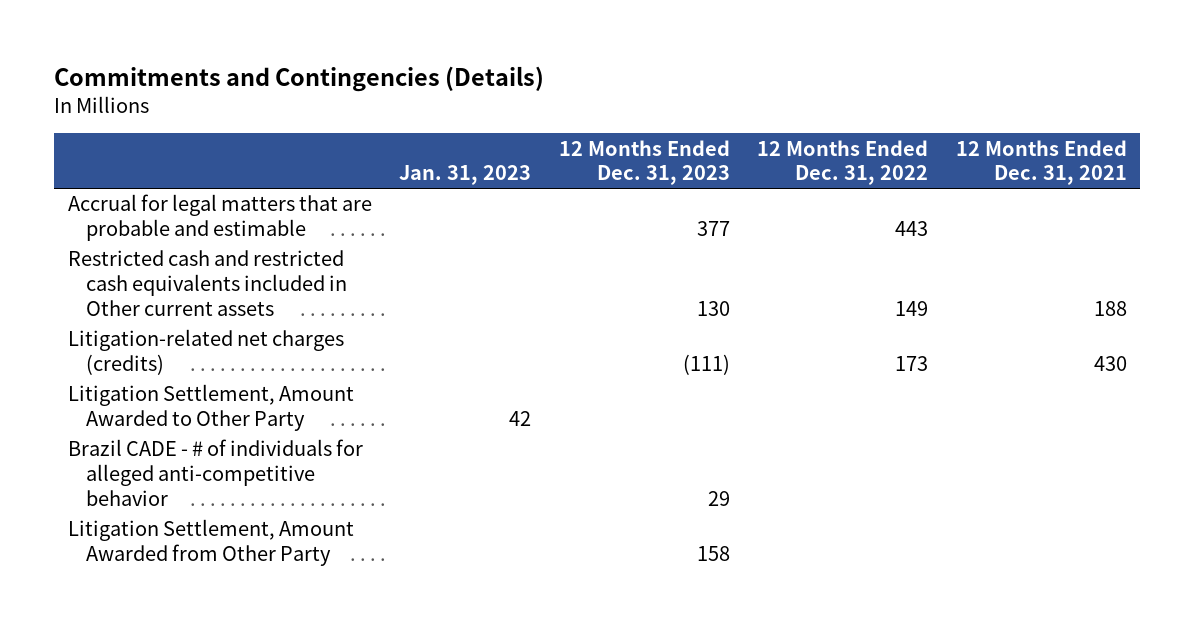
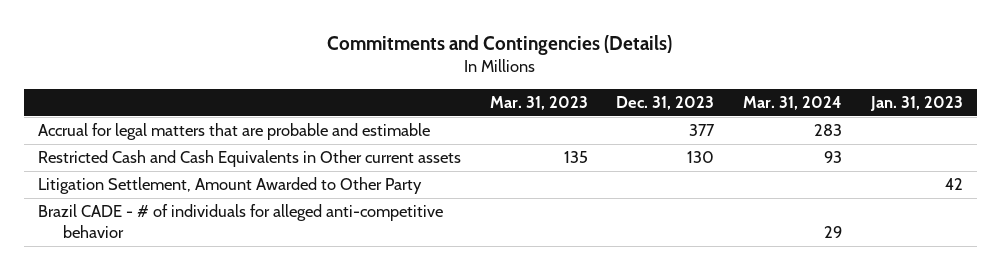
[558,139,730,186] 12 Months Ended Dec. 31, 2023 -> none
[757,139,929,186] 12 Months Ended Dec. 31, 2022 -> none
[955,139,1127,186] 12 Months Ended Dec. 31, 2021 -> none
none -> [489,96,588,111] Mar. 31, 2023
none -> [616,96,715,111] Dec. 31, 2023
none -> [742,96,842,111] Mar. 31, 2024
[68,329,345,376] Litigation-related net charges (credits) -> none
[68,250,348,317] Restricted cash and restricted cash equivalents included in Other current assets -> [38,150,462,168] Restricted Cash and Cash Equivalents in Other current assets
[68,519,355,567] Litigation Settlement, Amount Awarded from Other Party -> none

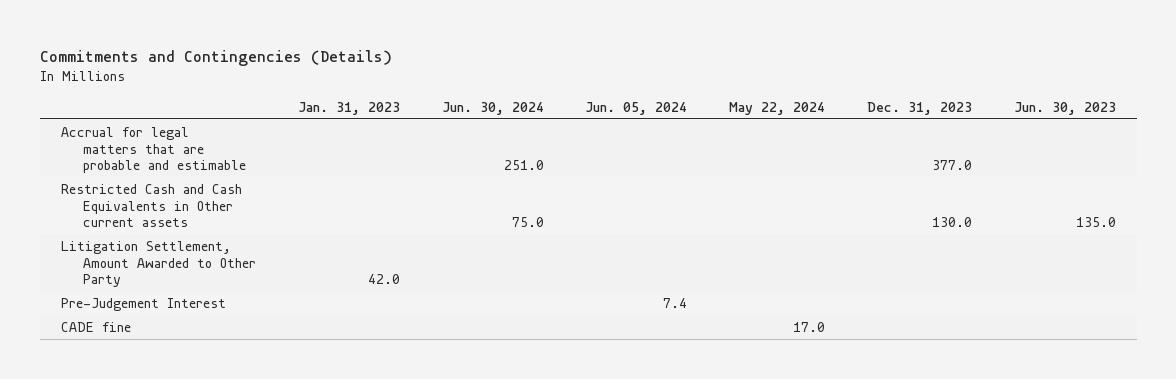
[489,96,588,111] Mar. 31, 2023 -> none
[742,96,842,111] Mar. 31, 2024 -> none
none -> [441,101,544,115] Jun. 30, 2024
none -> [585,101,688,115] Jun. 05, 2024
none -> [729,101,826,115] May 22, 2024
none -> [1013,101,1116,115] Jun. 30, 2023
[38,204,444,239] Brazil CADE - # of individuals for alleged anti-competitive behavior -> none
[689,124,716,137] 377 -> [931,160,972,171] 377.0
[687,151,715,164] 130 -> [931,217,972,228] 130.0
[944,178,963,191] 42 -> [367,274,400,285] 42.0
none -> [60,297,226,311] Pre-Judgement Interest
none -> [60,321,131,332] CADE fine

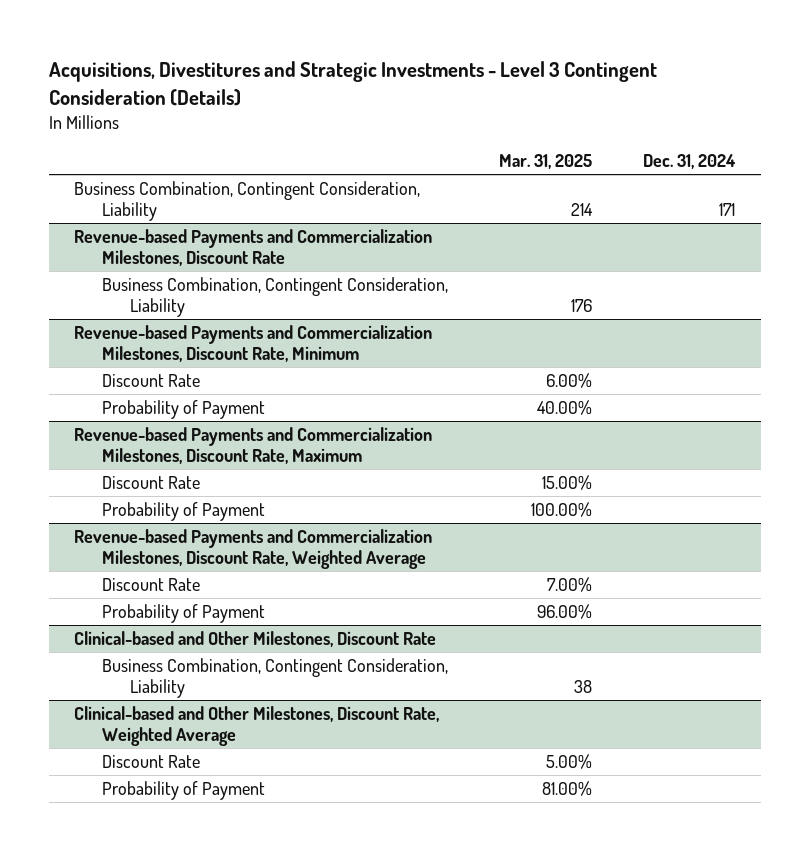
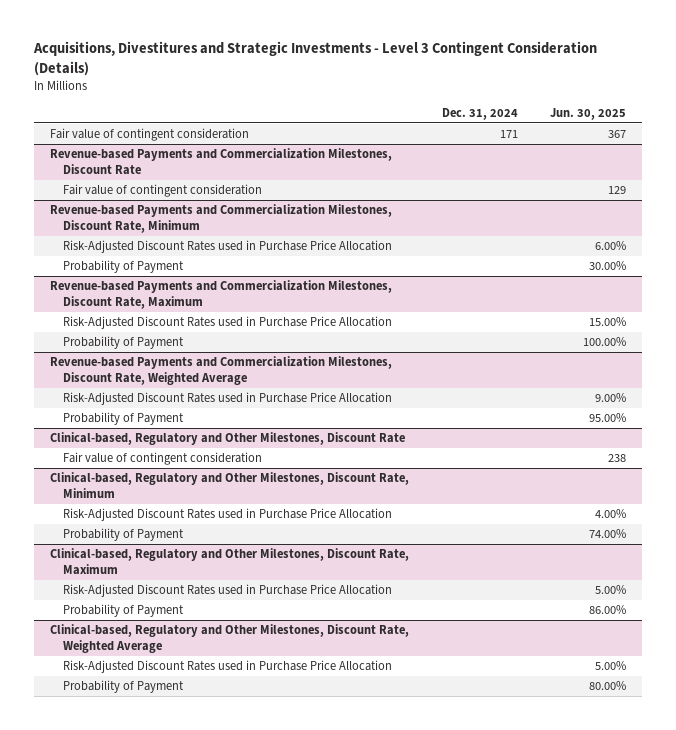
[499,154,593,170] Mar. 31, 2025 -> none
none -> [550,108,627,121] Jun. 30, 2025
[74,181,421,222] Business Combination, Contingent Consideration, Liability -> [49,128,249,142] Fair value of contingent consideration
[102,277,449,318] Business Combination, Contingent Consideration, Liability -> [63,184,263,198] Fair value of contingent consideration
[102,374,201,388] Discount Rate -> [63,240,393,254] Risk-Adjusted Discount Rates used in Purchase Price Allocation
[102,476,201,490] Discount Rate -> [63,316,393,330] Risk-Adjusted Discount Rates used in Purchase Price Allocation
[102,578,201,592] Discount Rate -> [63,392,393,406] Risk-Adjusted Discount Rates used in Purchase Price Allocation
[74,631,437,648] Clinical-based and Other Milestones, Discount Rate -> [49,432,405,446] Clinical-based, Regulatory and Other Milestones, Discount Rate
[102,658,449,699] Business Combination, Contingent Consideration, Liability -> [63,452,263,466] Fair value of contingent consideration
none -> [49,472,409,498] Clinical-based, Regulatory and Other Milestones, Discount Rate, Minimum
none -> [63,508,393,522] Risk-Adjusted Discount Rates used in Purchase Price Allocation
none -> [63,528,185,542] Probability of Payment
none -> [49,548,409,575] Clinical-based, Regulatory and Other Milestones, Discount Rate, Maximum
none -> [63,584,393,598] Risk-Adjusted Discount Rates used in Purchase Price Allocation
none -> [63,604,185,618] Probability of Payment
[74,706,440,747] Clinical-based and Other Milestones, Discount Rate, Weighted Average -> [49,624,409,653] Clinical-based, Regulatory and Other Milestones, Discount Rate, Weighted Average
[102,755,201,769] Discount Rate -> [63,660,393,674] Risk-Adjusted Discount Rates used in Purchase Price Allocation

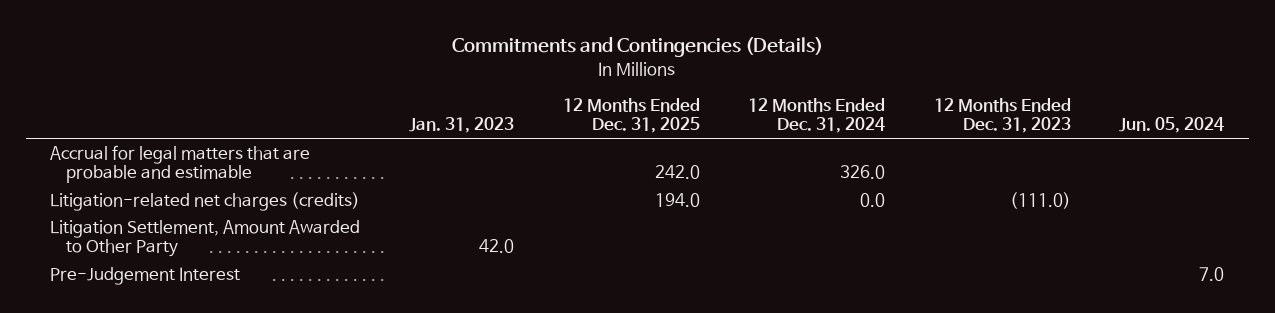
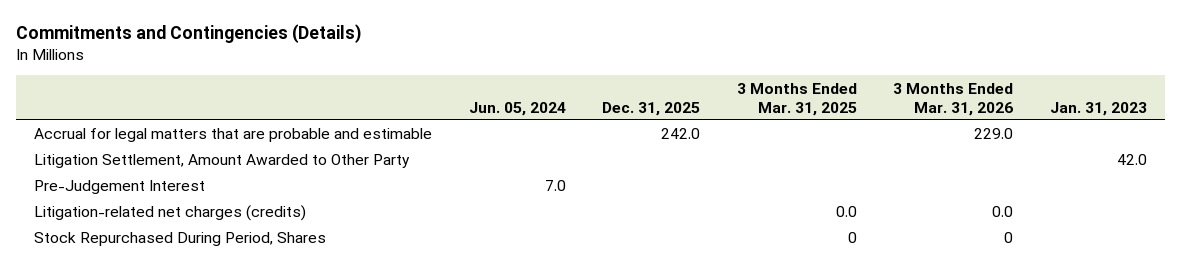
[562,97,700,134] 12 Months Ended Dec. 31, 2025 -> none
[748,97,886,134] 12 Months Ended Dec. 31, 2024 -> none
[933,97,1071,134] 12 Months Ended Dec. 31, 2023 -> none
none -> [602,101,701,116] Dec. 31, 2025
none -> [736,82,857,116] 3 Months Ended Mar. 31, 2025
none -> [893,82,1014,116] 3 Months Ended Mar. 31, 2026
[50,191,361,211] Litigation-related net charges (credits) -> [33,205,306,222] Litigation-related net charges (credits)
none -> [33,232,326,247] Stock Repurchased During Period, Shares

